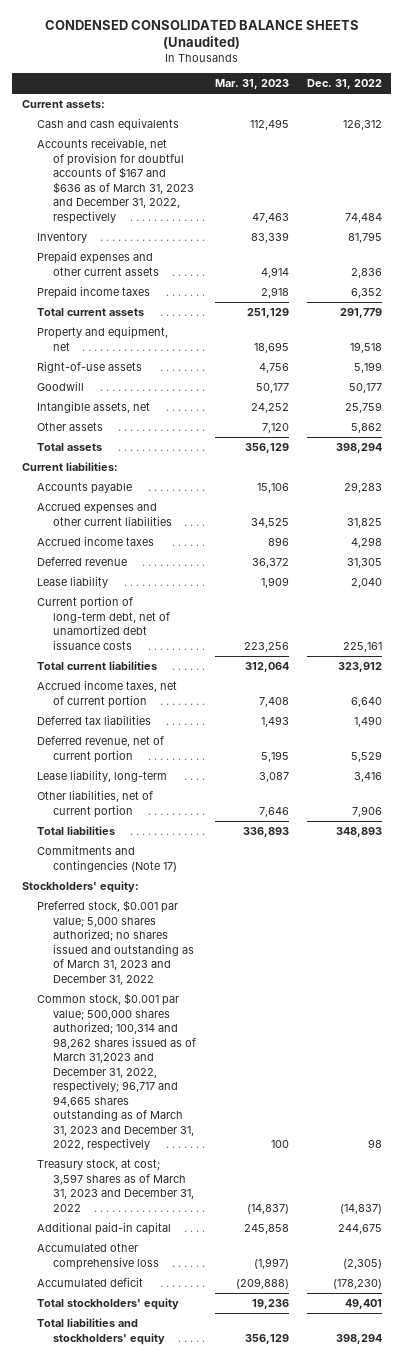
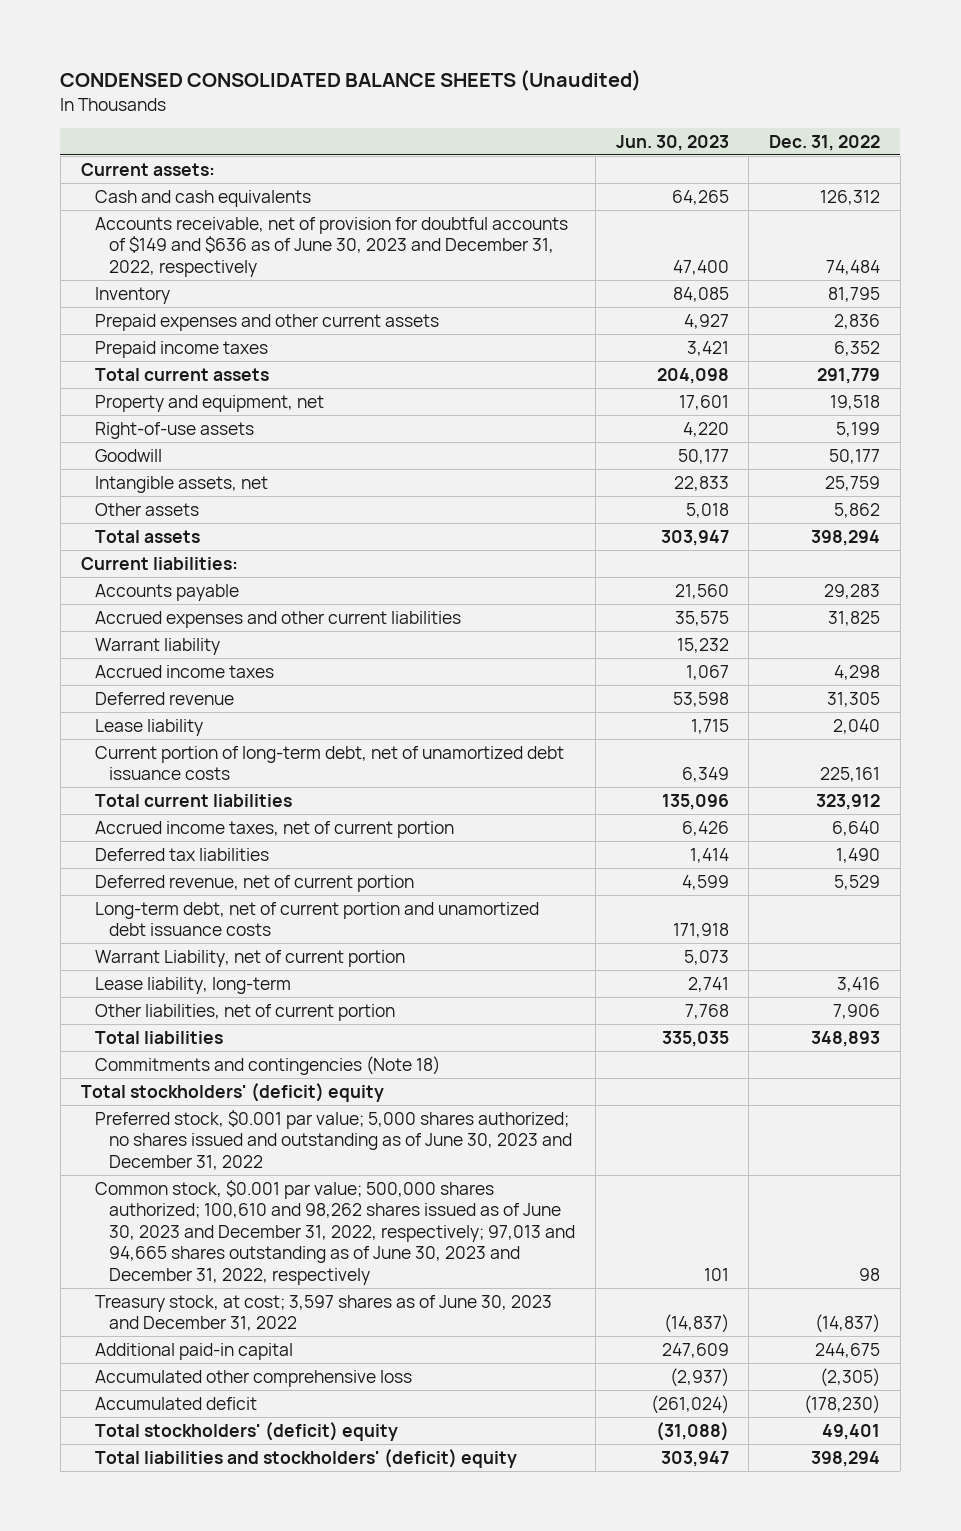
[214,79,289,90] Mar. 31, 2023 -> none
none -> [615,135,729,152] Jun. 30, 2023
[37,138,194,224] Accounts receivable, net of provision for doubtful accounts of $167 and $636 as of March 31, 2023 and December 31, 2022, respectively -> [94,216,568,277] Accounts receivable, net of provision for doubtful accounts of $149 and $636 as of June 30, 2023 and December 31, 2022, respectively
none -> [94,637,220,655] Warrant liability
none -> [94,901,539,937] Long-term debt, net of current portion and unamortized debt issuance costs
none -> [94,949,405,967] Warrant Liability, net of current portion
[37,845,177,872] Commitments and contingencies (Note 17) -> [94,1055,440,1075] Commitments and contingencies (Note 18)
[21,881,139,894] Stockholders' equity: -> [80,1082,384,1102] Total stockholders' (deficit) equity
[37,900,194,985] Preferred stock, $0.001 par value; 5,000 shares authorized; no shares issued and outstanding as of March 31, 2023 and December 31, 2022 -> [94,1109,573,1170] Preferred stock, $0.001 par value; 5,000 shares authorized; no shares issued and outstanding as of June 30, 2023 and December 31, 2022
[37,993,196,1152] Common stock, $0.001 par value; 500,000 shares authorized; 100,314 and 98,262 shares issued as of March 31,2023 and December 31, 2022, respectively; 96,717 and 94,665 shares outstanding as of March 31, 2023 and December 31, 2022, respectively -> [94,1179,576,1285] Common stock, $0.001 par value; 500,000 shares authorized; 100,610 and 98,262 shares issued as of June 30, 2023 and December 31, 2022, respectively; 97,013 and 94,665 shares outstanding as of June 30, 2023 and December 31, 2022, respectively
[37,1159,194,1212] Treasury stock, at cost; 3,597 shares as of March 31, 2023 and December 31, 2022 -> [94,1294,552,1332] Treasury stock, at cost; 3,597 shares as of June 30, 2023 and December 31, 2022
[37,1298,180,1311] Total stockholders' equity -> [94,1421,398,1441] Total stockholders' (deficit) equity
[37,1318,165,1345] Total liabilities and stockholders' equity -> [94,1448,517,1468] Total liabilities and stockholders' (deficit) equity

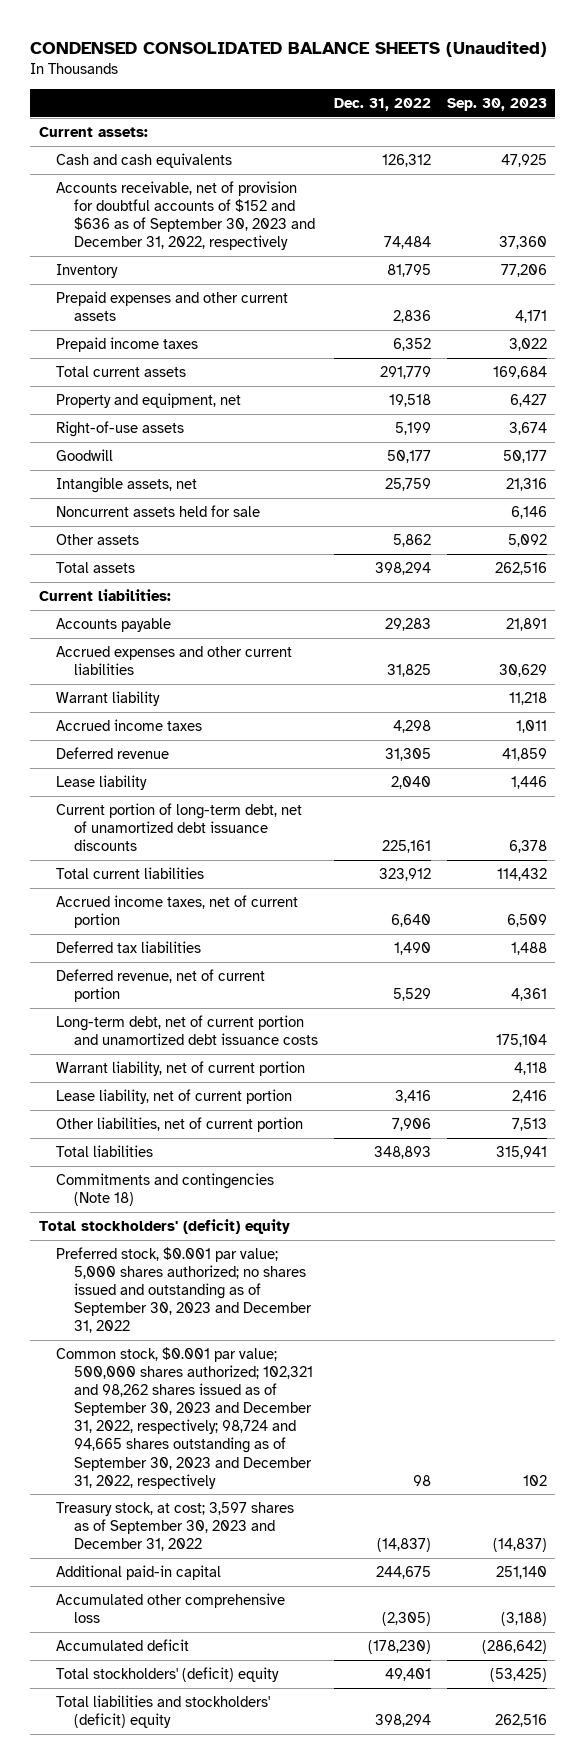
[615,135,729,152] Jun. 30, 2023 -> none
none -> [447,97,548,111] Sep. 30, 2023
[94,216,568,277] Accounts receivable, net of provision for doubtful accounts of $149 and $636 as of June 30, 2023 and December 31, 2022, respectively -> [56,180,315,251] Accounts receivable, net of provision for doubtful accounts of $152 and $636 as of September 30, 2023 and December 31, 2022, respectively
none -> [56,504,261,517] Noncurrent assets held for sale
[94,745,564,781] Current portion of long-term debt, net of unamortized debt issuance costs -> [56,802,303,852] Current portion of long-term debt, net of unamortized debt issuance discounts
[94,949,405,967] Warrant Liability, net of current portion -> [56,1060,306,1076] Warrant liability, net of current portion
[94,976,291,994] Lease liability, long-term -> [56,1088,293,1104] Lease liability, net of current portion
[94,1109,573,1170] Preferred stock, $0.001 par value; 5,000 shares authorized; no shares issued and outstanding as of June 30, 2023 and December 31, 2022 -> [56,1246,312,1334] Preferred stock, $0.001 par value; 5,000 shares authorized; no shares issued and outstanding as of September 30, 2023 and December 31, 2022
[94,1179,576,1285] Common stock, $0.001 par value; 500,000 shares authorized; 100,610 and 98,262 shares issued as of June 30, 2023 and December 31, 2022, respectively; 97,013 and 94,665 shares outstanding as of June 30, 2023 and December 31, 2022, respectively -> [56,1346,313,1489] Common stock, $0.001 par value; 500,000 shares authorized; 102,321 and 98,262 shares issued as of September 30, 2023 and December 31, 2022, respectively; 98,724 and 94,665 shares outstanding as of September 30, 2023 and December 31, 2022, respectively
[94,1294,552,1332] Treasury stock, at cost; 3,597 shares as of June 30, 2023 and December 31, 2022 -> [56,1501,295,1552] Treasury stock, at cost; 3,597 shares as of September 30, 2023 and December 31, 2022

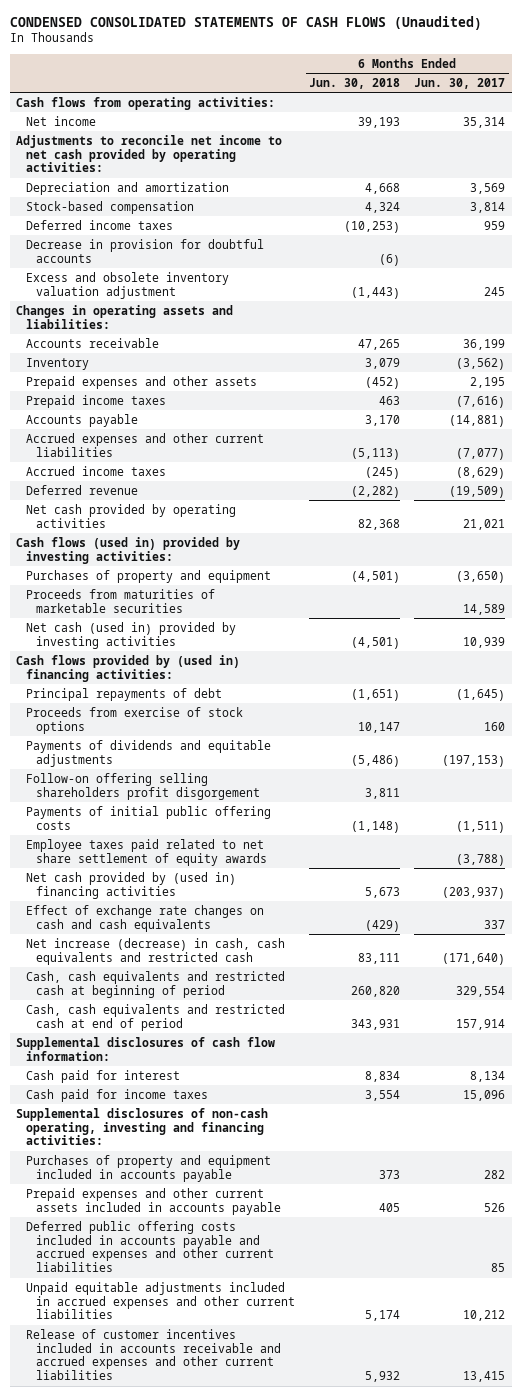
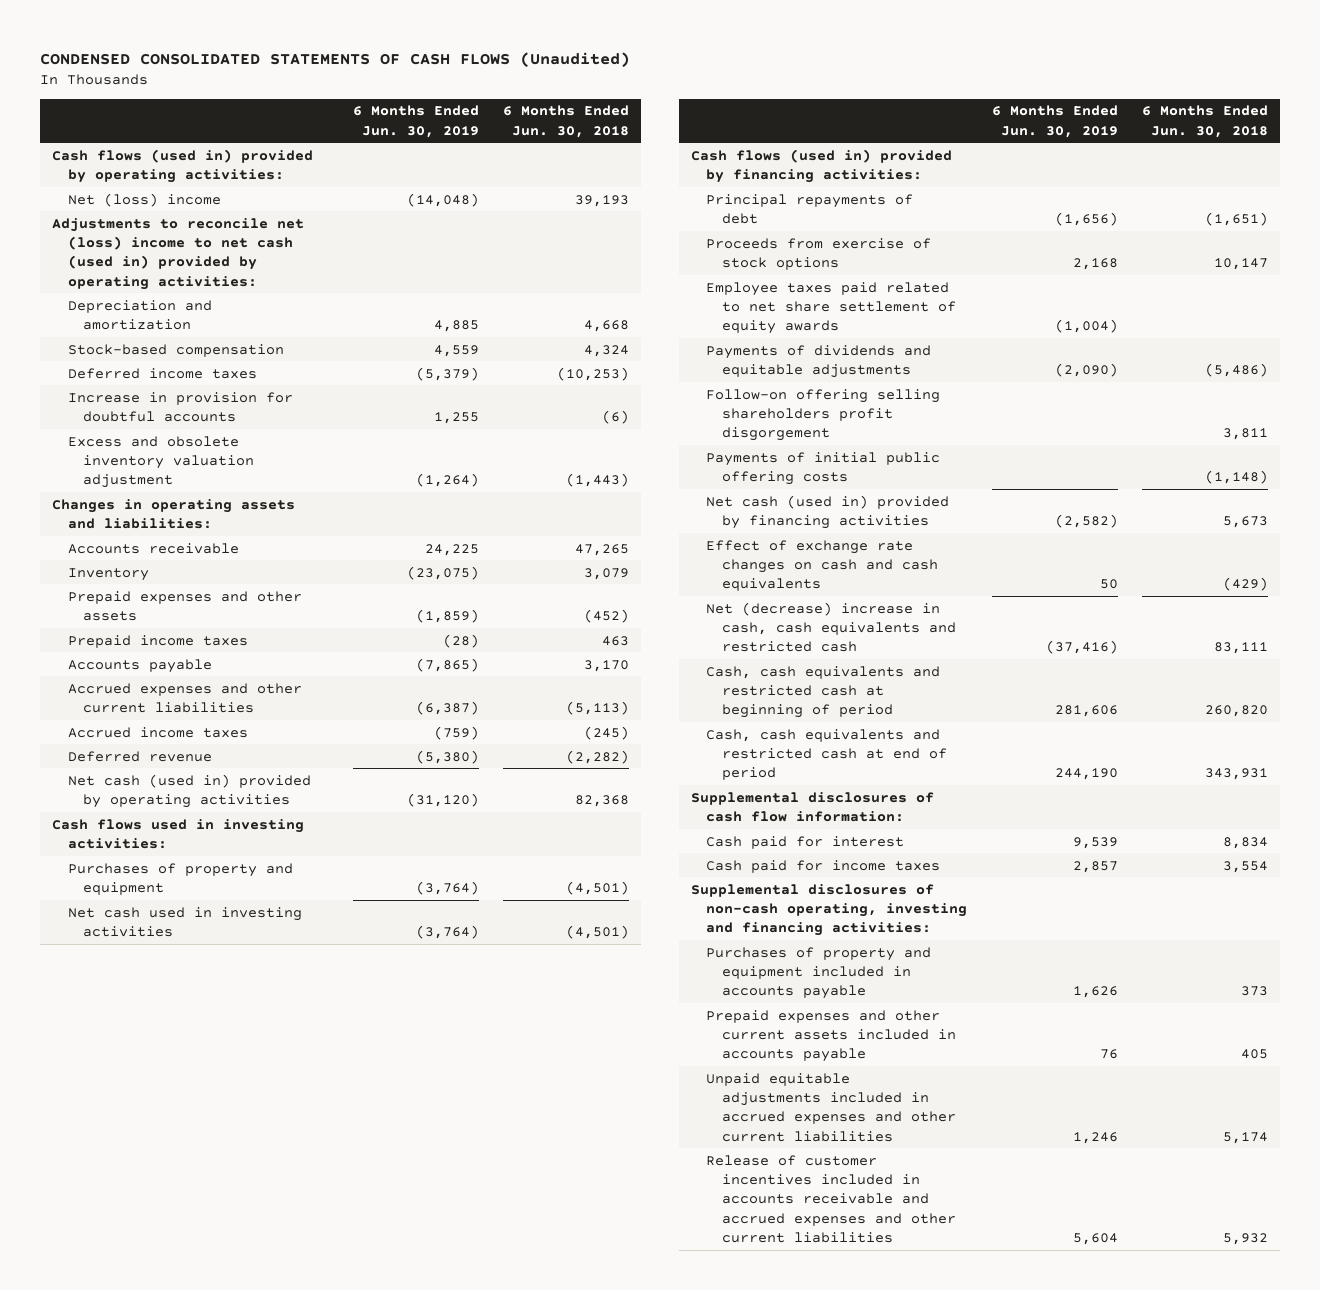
[414,77,506,89] Jun. 30, 2017 -> none
none -> [353,105,480,138] 6 Months Ended Jun. 30, 2019
[16,96,276,110] Cash flows from operating activities: -> [52,148,314,183] Cash flows (used in) provided by operating activities:
[26,115,97,126] Net income -> [67,192,221,207] Net (loss) income
[16,134,283,173] Adjustments to reconcile net income to net cash provided by operating activities: -> [52,217,305,290] Adjustments to reconcile net (loss) income to net cash (used in) provided by operating activities:
[26,238,265,263] Decrease in provision for doubtful accounts -> [67,391,293,422] Increase in provision for doubtful accounts
[26,503,237,528] Net cash provided by operating activities -> [67,773,311,808] Net cash (used in) provided by operating activities
[16,536,241,564] Cash flows (used in) provided by investing activities: -> [52,818,305,849] Cash flows used in investing activities:
[26,588,216,613] Proceeds from maturities of marketable securities -> none
[26,621,237,649] Net cash (used in) provided by investing activities -> [67,906,302,937] Net cash used in investing activities
[16,654,241,682] Cash flows provided by (used in) financing activities: -> [690,148,952,183] Cash flows (used in) provided by financing activities:
[26,838,268,866] Employee taxes paid related to net share settlement of equity awards -> [706,281,956,335] Employee taxes paid related to net share settlement of equity awards
[26,871,237,899] Net cash provided by (used in) financing activities -> [706,494,950,529] Net cash (used in) provided by financing activities
[26,937,286,965] Net increase (decrease) in cash, cash equivalents and restricted cash -> [706,601,956,653] Net (decrease) increase in cash, cash equivalents and restricted cash
[26,1220,275,1273] Deferred public offering costs included in accounts payable and accrued expenses and other current liabilities -> none

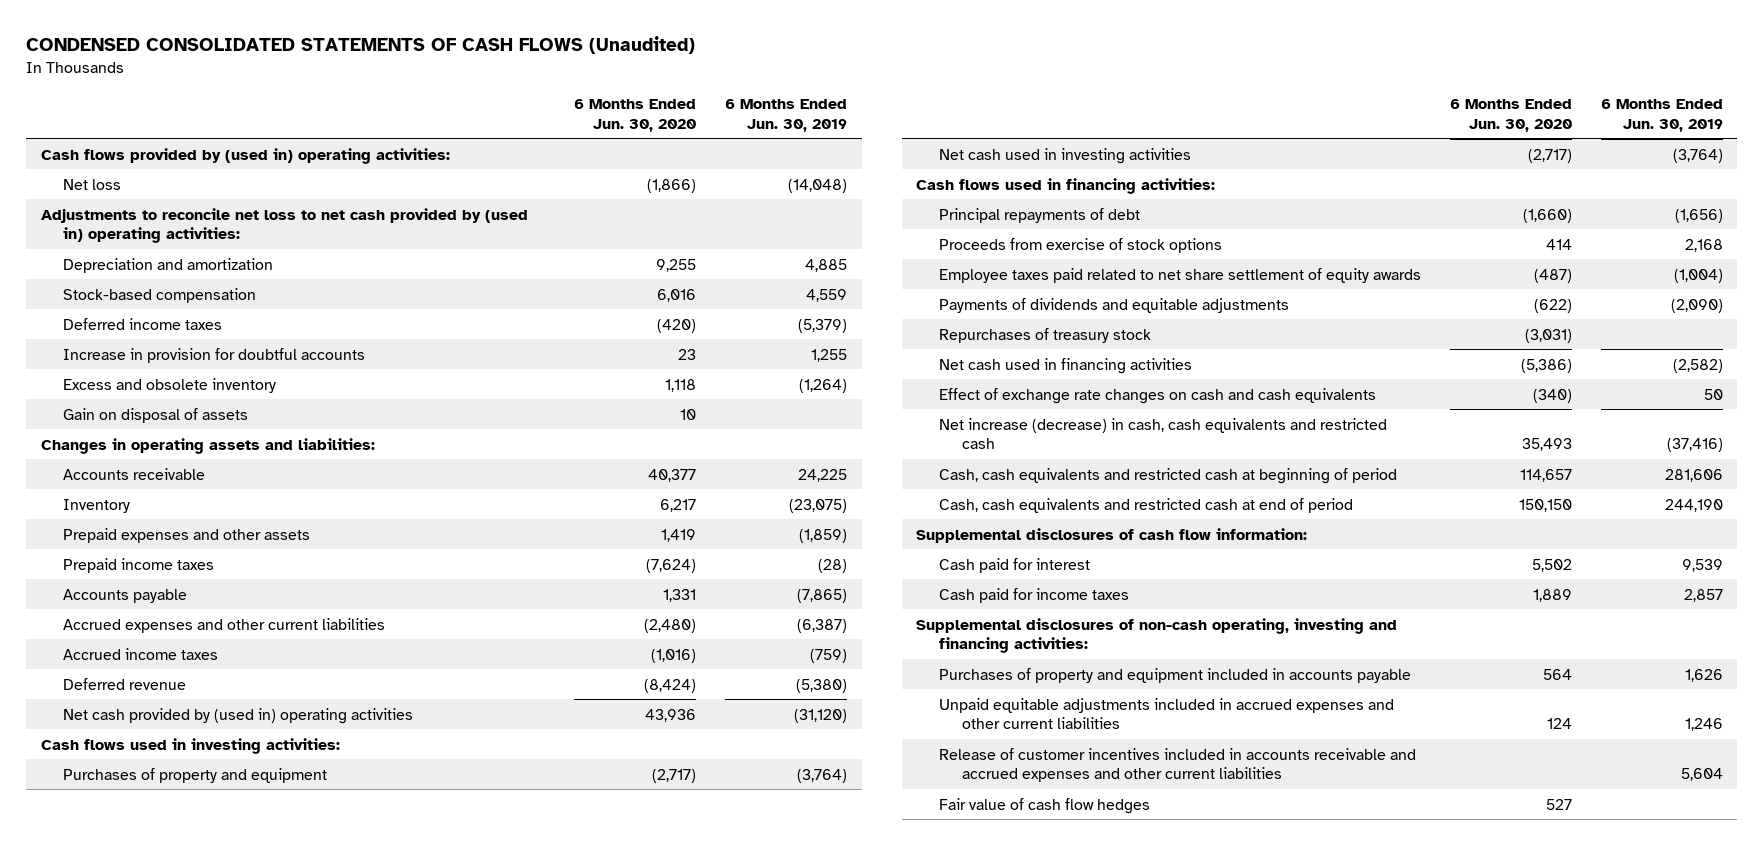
[503,105,630,138] 6 Months Ended Jun. 30, 2018 -> none
none -> [574,99,697,132] 6 Months Ended Jun. 30, 2020
[52,148,314,183] Cash flows (used in) provided by operating activities: -> [40,147,450,164] Cash flows provided by (used in) operating activities:
[67,192,221,207] Net (loss) income -> [63,178,122,190] Net loss
[52,217,305,290] Adjustments to reconcile net (loss) income to net cash (used in) provided by operating activities: -> [40,207,528,244] Adjustments to reconcile net loss to net cash provided by (used in) operating activities:
[67,435,255,489] Excess and obsolete inventory valuation adjustment -> [63,377,277,393] Excess and obsolete inventory
none -> [63,407,249,423] Gain on disposal of assets
[67,773,311,808] Net cash (used in) provided by operating activities -> [63,707,414,724] Net cash provided by (used in) operating activities
[690,148,952,183] Cash flows (used in) provided by financing activities: -> [916,177,1216,194] Cash flows used in financing activities:
[706,388,941,442] Follow-on offering selling shareholders profit disgorgement -> none
[706,451,941,485] Payments of initial public offering costs -> none
none -> [939,327,1152,343] Repurchases of treasury stock
[706,494,950,529] Net cash (used in) provided by financing activities -> [939,357,1193,374] Net cash used in financing activities
[706,601,956,653] Net (decrease) increase in cash, cash equivalents and restricted cash -> [939,417,1388,450] Net increase (decrease) in cash, cash equivalents and restricted cash
[706,1009,956,1063] Prepaid expenses and other current assets included in accounts payable -> none
none -> [939,797,1151,814] Fair value of cash flow hedges

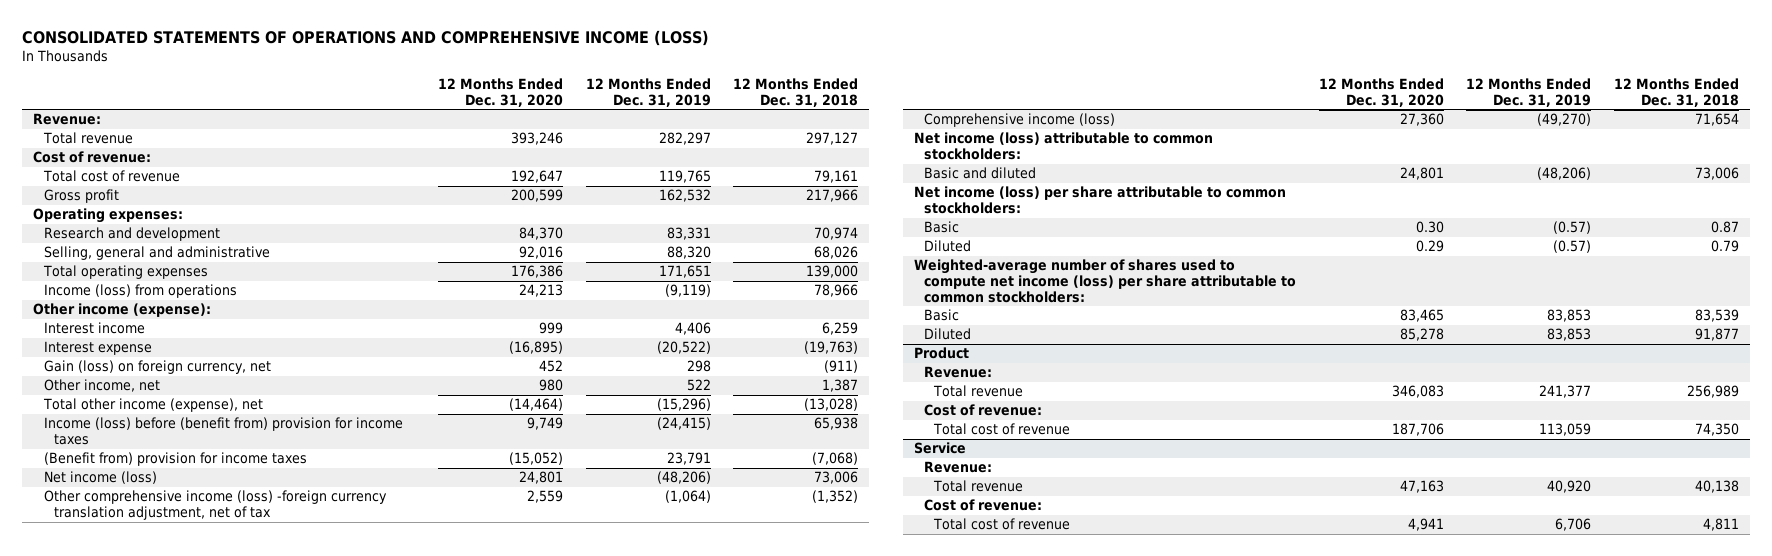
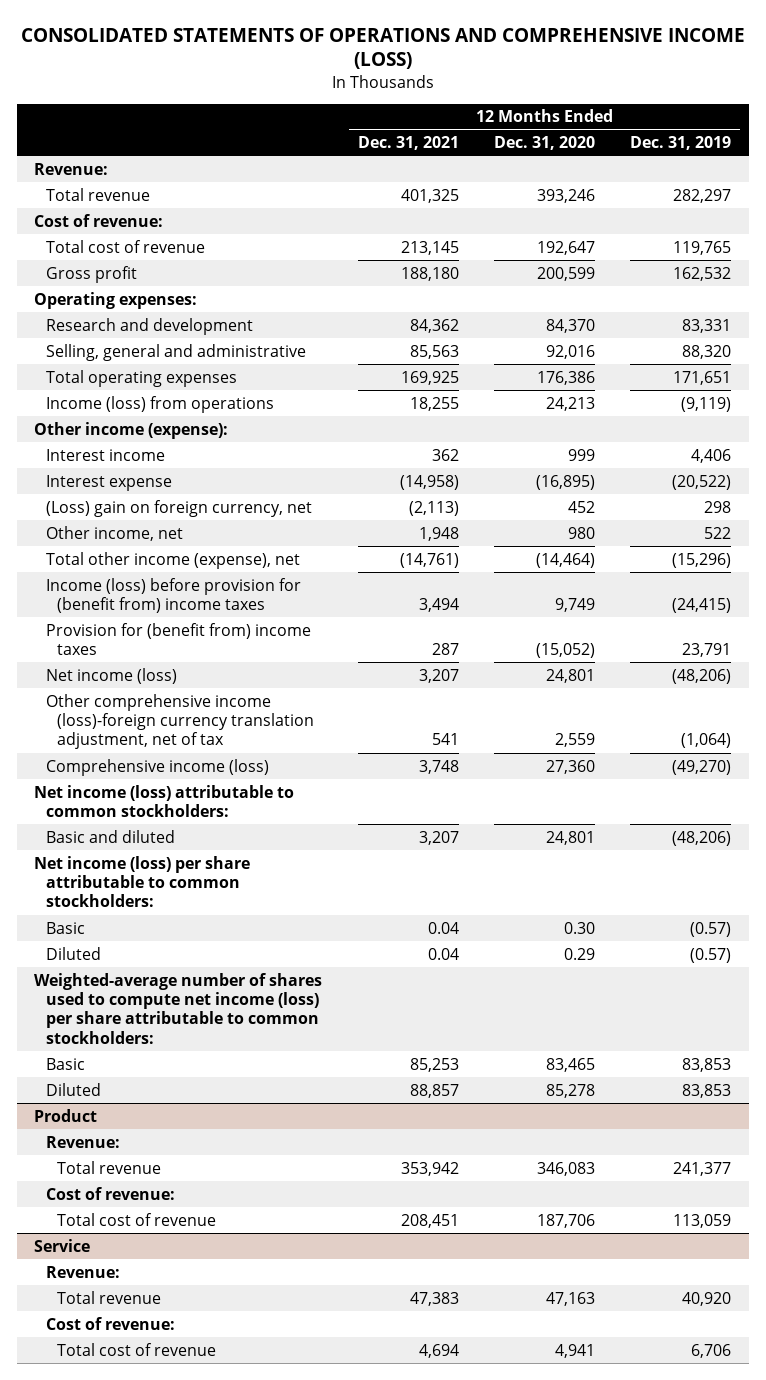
[733,77,859,107] 12 Months Ended Dec. 31, 2018 -> none
none -> [357,136,459,151] Dec. 31, 2021
[43,360,271,375] Gain (loss) on foreign currency, net -> [45,499,312,517] (Loss) gain on foreign currency, net
[43,417,403,446] Income (loss) before (benefit from) provision for income taxes -> [45,577,301,613] Income (loss) before provision for (benefit from) income taxes
[43,452,307,467] (Benefit from) provision for income taxes -> [45,622,311,655] Provision for (benefit from) income taxes
[43,490,387,521] Other comprehensive income (loss) -foreign currency translation adjustment, net of tax -> [45,693,315,750] Other comprehensive income (loss)-foreign currency translation adjustment, net of tax

